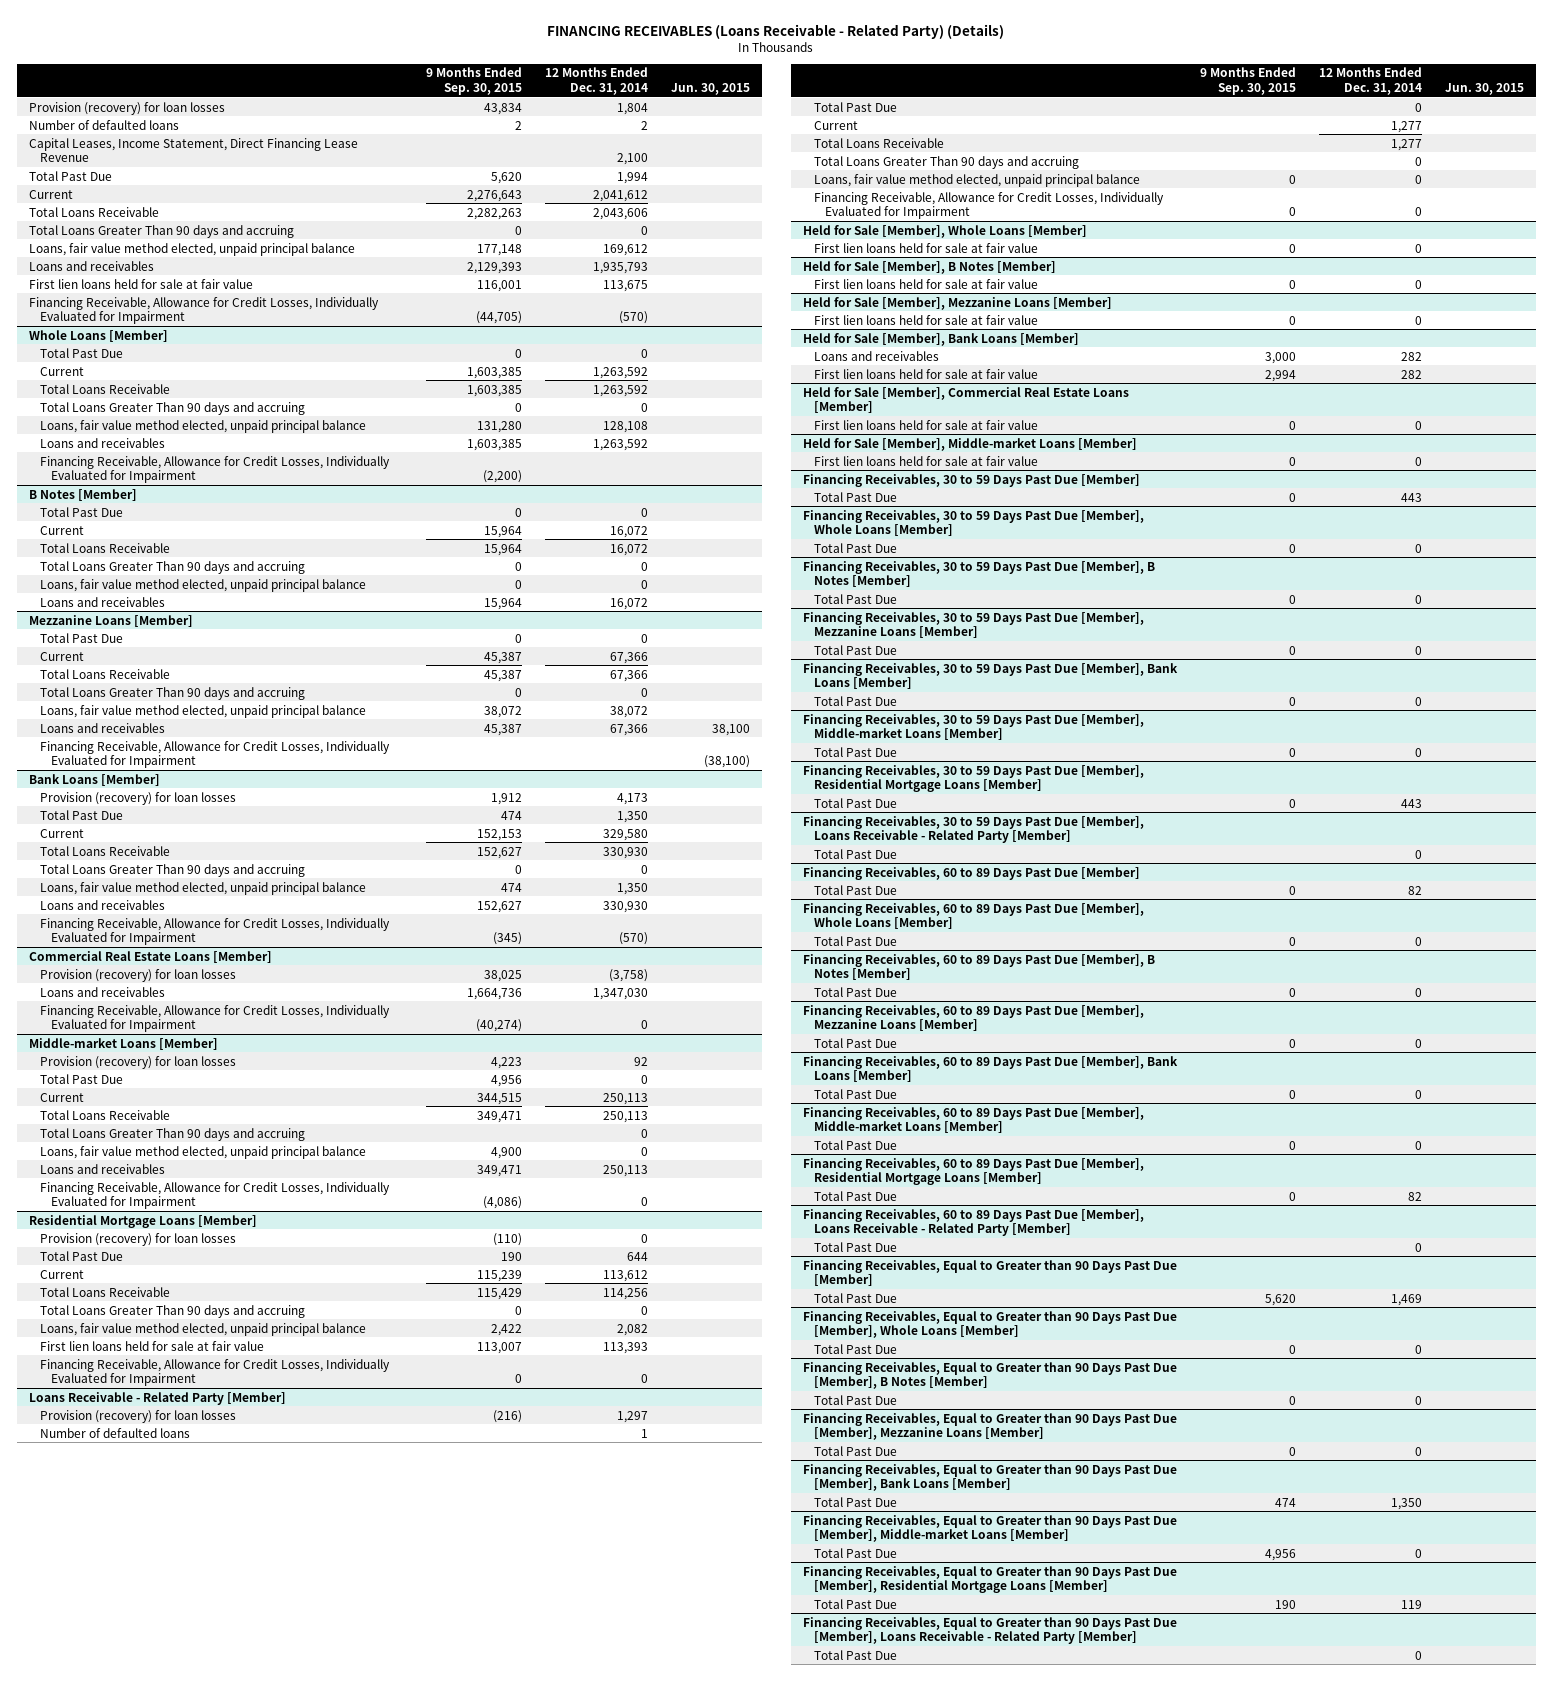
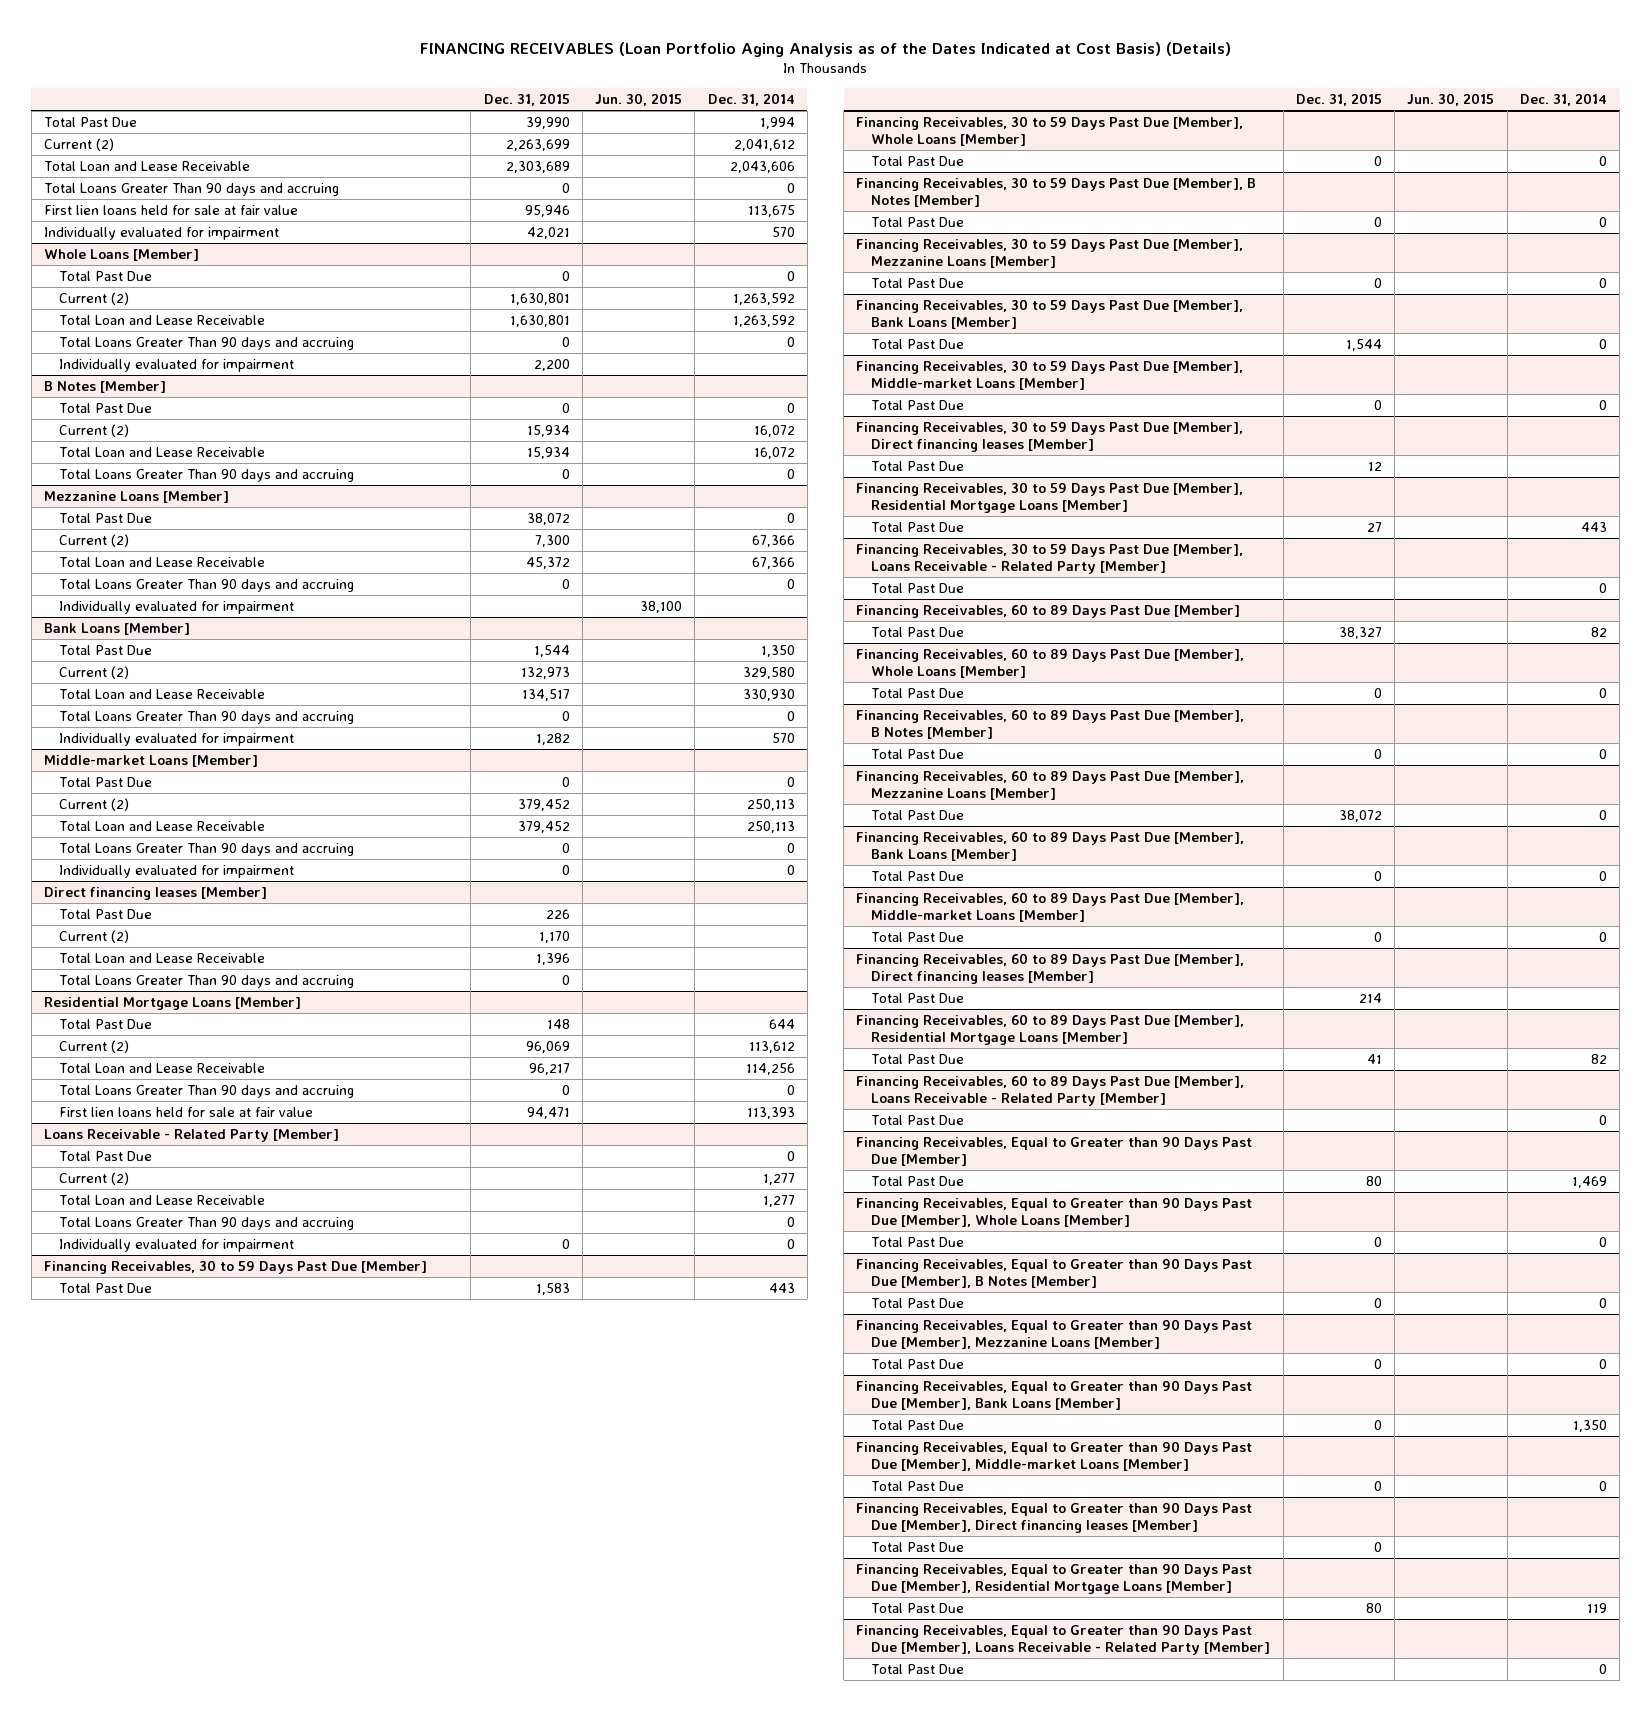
[547,23,1005,39] FINANCING RECEIVABLES (Loans Receivable - Related Party) (Details) -> [420,41,1232,57] FINANCING RECEIVABLES (Loan Portfolio Aging Analysis as of the Dates Indicated at Cost Basis) (Details)
[425,67,522,95] 9 Months Ended Sep. 30, 2015 -> none
[544,67,648,95] 12 Months Ended Dec. 31, 2014 -> none
none -> [483,92,570,106] Dec. 31, 2015
none -> [707,92,795,106] Dec. 31, 2014
[28,101,225,115] Provision (recovery) for loan losses -> none
[28,119,179,130] Number of defaulted loans -> none
[28,137,358,163] Capital Leases, Income Statement, Direct Financing Lease Revenue -> none
[28,189,73,199] Current -> [44,138,115,152] Current (2)
[28,206,159,217] Total Loans Receivable -> [44,161,251,172] Total Loan and Lease Receivable
[28,242,355,256] Loans, fair value method elected, unpaid principal balance -> none
[28,260,154,271] Loans and receivables -> none
[28,296,379,325] Financing Receivable, Allowance for Credit Losses, Individually Evaluated for Impairment -> [44,227,280,241] Individually evaluated for impairment
[40,366,85,376] Current -> [59,292,130,306] Current (2)
[40,383,171,394] Total Loans Receivable -> [59,315,266,326] Total Loan and Lease Receivable
[40,419,367,433] Loans, fair value method elected, unpaid principal balance -> none
[40,437,166,448] Loans and receivables -> none
[40,455,391,484] Financing Receivable, Allowance for Credit Losses, Individually Evaluated for Impairment -> [59,359,295,373] Individually evaluated for impairment
[40,525,85,535] Current -> [59,424,130,438] Current (2)
[40,542,171,553] Total Loans Receivable -> [59,447,266,458] Total Loan and Lease Receivable
[40,578,367,592] Loans, fair value method elected, unpaid principal balance -> none
[40,596,166,607] Loans and receivables -> none
[40,651,85,661] Current -> [59,534,130,548] Current (2)
[40,668,171,679] Total Loans Receivable -> [59,557,266,568] Total Loan and Lease Receivable
[40,704,367,718] Loans, fair value method elected, unpaid principal balance -> none
[40,722,166,733] Loans and receivables -> none
[40,740,391,769] Financing Receivable, Allowance for Credit Losses, Individually Evaluated for Impairment -> [59,601,295,615] Individually evaluated for impairment
[704,755,751,769] (38,100) -> [640,601,683,614] 38,100
[40,791,237,805] Provision (recovery) for loan losses -> none
[40,828,85,838] Current -> [59,666,130,680] Current (2)
[40,845,171,856] Total Loans Receivable -> [59,689,266,700] Total Loan and Lease Receivable
[40,881,367,895] Loans, fair value method elected, unpaid principal balance -> none
[40,899,166,910] Loans and receivables -> none
[28,950,272,963] Commercial Real Estate Loans [Member] -> none
[40,968,237,982] Provision (recovery) for loan losses -> none
[40,986,166,997] Loans and receivables -> none
[40,1004,391,1033] Financing Receivable, Allowance for Credit Losses, Individually Evaluated for Impairment -> none
[40,917,391,946] Financing Receivable, Allowance for Credit Losses, Individually Evaluated for Impairment -> [59,733,295,747] Individually evaluated for impairment
[40,1055,237,1069] Provision (recovery) for loan losses -> none
[40,1092,85,1102] Current -> [59,798,130,812] Current (2)
[40,1109,171,1120] Total Loans Receivable -> [59,821,266,832] Total Loan and Lease Receivable
[40,1145,367,1159] Loans, fair value method elected, unpaid principal balance -> none
[40,1163,166,1174] Loans and receivables -> none
[40,1181,391,1210] Financing Receivable, Allowance for Credit Losses, Individually Evaluated for Impairment -> [59,865,295,879] Individually evaluated for impairment
none -> [44,887,268,901] Direct financing leases [Member]
none -> [59,909,153,920] Total Past Due
none -> [59,930,130,944] Current (2)
none -> [59,953,266,964] Total Loan and Lease Receivable
none -> [59,975,355,989] Total Loans Greater Than 90 days and accruing
[40,1232,237,1246] Provision (recovery) for loan losses -> none
[40,1269,85,1279] Current -> [59,1040,130,1054] Current (2)
[40,1286,171,1297] Total Loans Receivable -> [59,1063,266,1074] Total Loan and Lease Receivable
[40,1322,367,1336] Loans, fair value method elected, unpaid principal balance -> none
[40,1358,391,1387] Financing Receivable, Allowance for Credit Losses, Individually Evaluated for Impairment -> none
[40,1409,237,1423] Provision (recovery) for loan losses -> none
[40,1427,191,1438] Number of defaulted loans -> none
[814,120,859,130] Current -> [59,1172,130,1186] Current (2)
[814,137,945,148] Total Loans Receivable -> [59,1195,266,1206] Total Loan and Lease Receivable
[814,173,1141,187] Loans, fair value method elected, unpaid principal balance -> none
[802,224,1087,238] Held for Sale [Member], Whole Loans [Member] -> none
[814,242,1039,253] First lien loans held for sale at fair value -> none
[802,260,1056,274] Held for Sale [Member], B Notes [Member] -> none
[814,278,1039,289] First lien loans held for sale at fair value -> none
[802,296,1112,310] Held for Sale [Member], Mezzanine Loans [Member] -> none
[814,314,1039,325] First lien loans held for sale at fair value -> none
[802,332,1079,346] Held for Sale [Member], Bank Loans [Member] -> none
[814,350,940,361] Loans and receivables -> none
[814,368,1039,379] First lien loans held for sale at fair value -> none
[802,386,1129,414] Held for Sale [Member], Commercial Real Estate Loans [Member] -> none
[814,419,1039,430] First lien loans held for sale at fair value -> none
[802,437,1137,451] Held for Sale [Member], Middle-market Loans [Member] -> none
[814,455,1039,466] First lien loans held for sale at fair value -> none
[814,191,1165,220] Financing Receivable, Allowance for Credit Losses, Individually Evaluated for Impairment -> [59,1239,295,1253] Individually evaluated for impairment
none -> [856,421,1244,453] Financing Receivables, 30 to 59 Days Past Due [Member], Direct financing leases [Member]
none -> [871,461,965,472] Total Past Due
none -> [856,953,1245,985] Financing Receivables, 60 to 89 Days Past Due [Member], Direct financing leases [Member]
none -> [871,993,965,1004] Total Past Due
none -> [856,1502,1253,1534] Financing Receivables, Equal to Greater than 90 Days Past Due [Member], Direct financing leases [Member]
none -> [871,1542,965,1553] Total Past Due

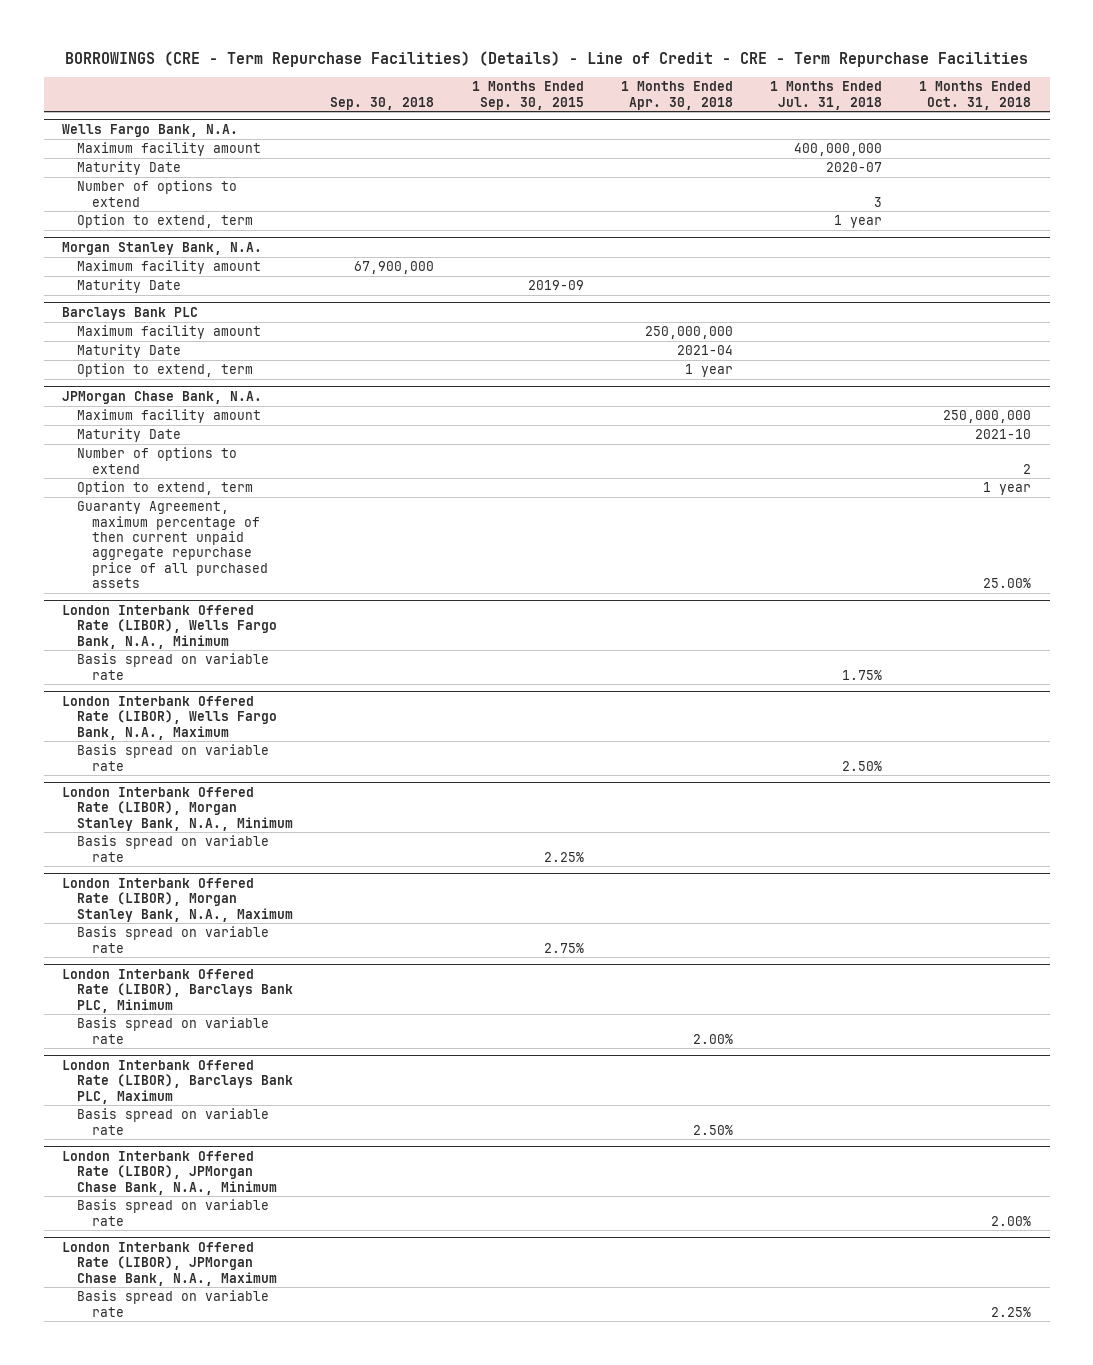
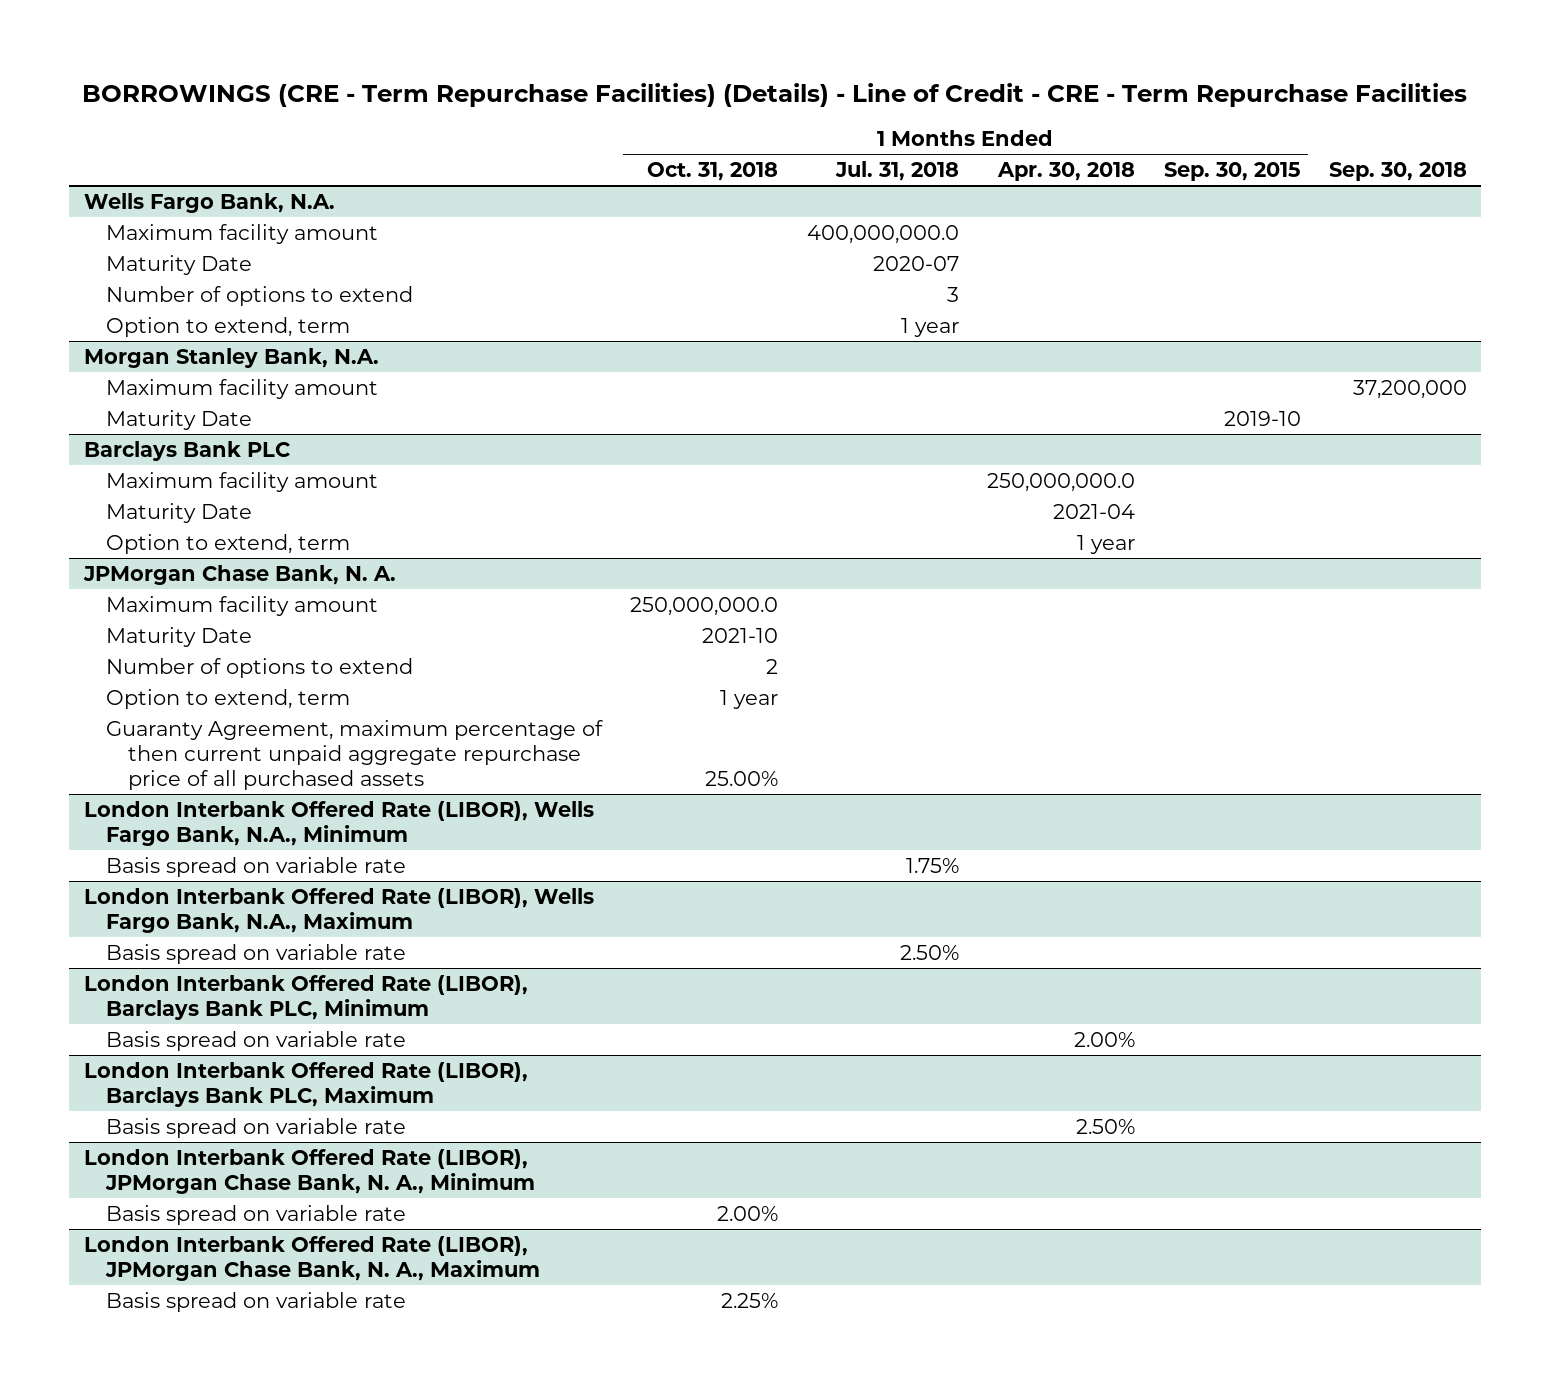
[794,143,883,157] 400,000,000 -> [806,224,959,244] 400,000,000.0
[354,261,435,275] 67,900,000 -> [1352,379,1467,399] 37,200,000
[527,280,584,291] 2019-09 -> [1223,410,1301,426] 2019-10
[644,326,733,340] 250,000,000 -> [987,472,1136,492] 250,000,000.0
[62,390,263,404] JPMorgan Chase Bank, N.A. -> [82,564,396,585] JPMorgan Chase Bank, N. A.
[943,410,1032,424] 250,000,000 -> [630,596,779,616] 250,000,000.0
[62,786,294,831] London Interbank Offered Rate (LIBOR), Morgan Stanley Bank, N.A., Minimum -> none
[77,835,270,862] Basis spread on variable rate -> none
[62,877,294,922] London Interbank Offered Rate (LIBOR), Morgan Stanley Bank, N.A., Maximum -> none
[77,926,270,953] Basis spread on variable rate -> none
[62,1150,278,1195] London Interbank Offered Rate (LIBOR), JPMorgan Chase Bank, N.A., Minimum -> [83,1148,535,1195] London Interbank Offered Rate (LIBOR), JPMorgan Chase Bank, N. A., Minimum
[62,1241,278,1286] London Interbank Offered Rate (LIBOR), JPMorgan Chase Bank, N.A., Maximum -> [83,1235,540,1282] London Interbank Offered Rate (LIBOR), JPMorgan Chase Bank, N. A., Maximum

